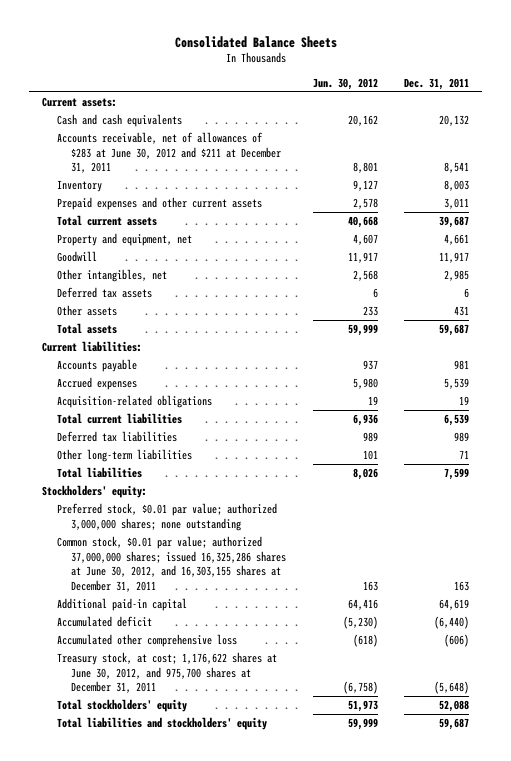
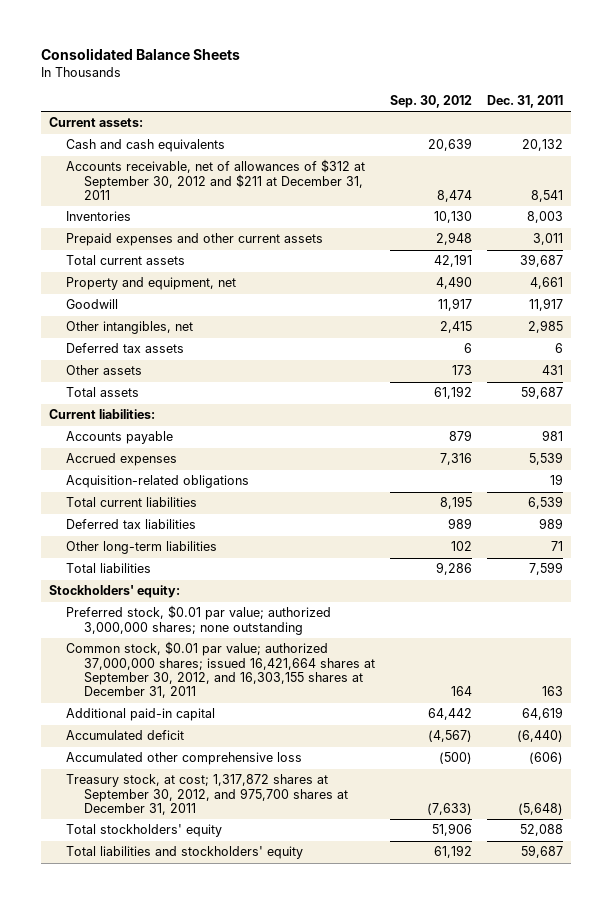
[312,77,378,90] Jun. 30, 2012 -> none
none -> [390,94,473,108] Sep. 30, 2012
[56,132,282,174] Accounts receivable, net of allowances of $283 at June 30, 2012 and $211 at December 31, 2011 -> [66,159,366,200] Accounts receivable, net of allowances of $312 at September 30, 2012 and $211 at December 31, 2011
[56,180,102,193] Inventory -> [66,211,132,222] Inventories
[56,536,287,592] Common stock, $0.01 par value; authorized 37,000,000 shares; issued 16,325,286 shares at June 30, 2012, and 16,303,155 shares at December 31, 2011 -> [66,641,375,699] Common stock, $0.01 par value; authorized 37,000,000 shares; issued 16,421,664 shares at September 30, 2012, and 16,303,155 shares at December 31, 2011
[56,652,277,694] Treasury stock, at cost; 1,176,622 shares at June 30, 2012, and 975,700 shares at December 31, 2011 -> [66,774,348,815] Treasury stock, at cost; 1,317,872 shares at September 30, 2012, and 975,700 shares at December 31, 2011

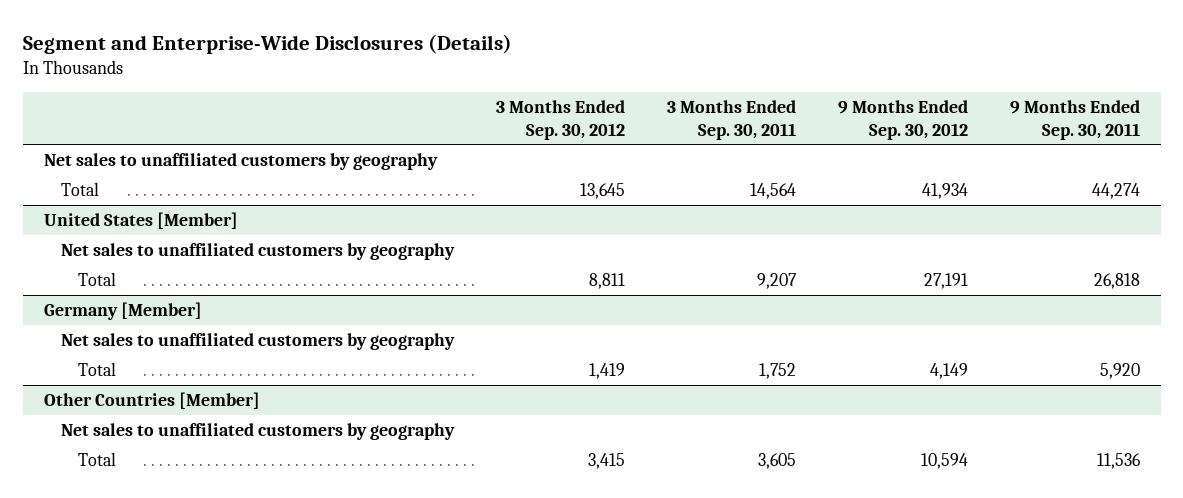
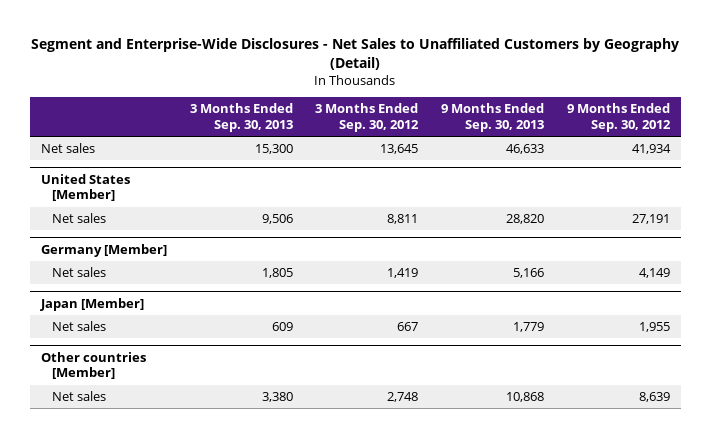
[22,34,512,55] Segment and Enterprise-Wide Disclosures (Details) -> [31,38,680,71] Segment and Enterprise-Wide Disclosures - Net Sales to Unaffiliated Customers by Geography (Detail)
[666,100,796,140] 3 Months Ended Sep. 30, 2011 -> none
[1009,100,1140,140] 9 Months Ended Sep. 30, 2011 -> none
none -> [189,103,293,132] 3 Months Ended Sep. 30, 2013
none -> [440,103,544,132] 9 Months Ended Sep. 30, 2013
[43,152,438,170] Net sales to unaffiliated customers by geography -> none
[60,181,99,196] Total -> [41,142,96,153] Net sales
[60,242,455,260] Net sales to unaffiliated customers by geography -> none
[77,271,116,286] Total -> [52,212,107,223] Net sales
[60,332,455,350] Net sales to unaffiliated customers by geography -> none
[60,422,455,440] Net sales to unaffiliated customers by geography -> none
[77,451,116,466] Total -> none
[77,361,116,376] Total -> [52,266,107,277] Net sales
none -> [40,297,145,311] Japan [Member]
none -> [52,320,107,331] Net sales
[43,391,260,409] Other Countries [Member] -> [41,351,147,380] Other countries [Member]
none -> [52,390,107,401] Net sales

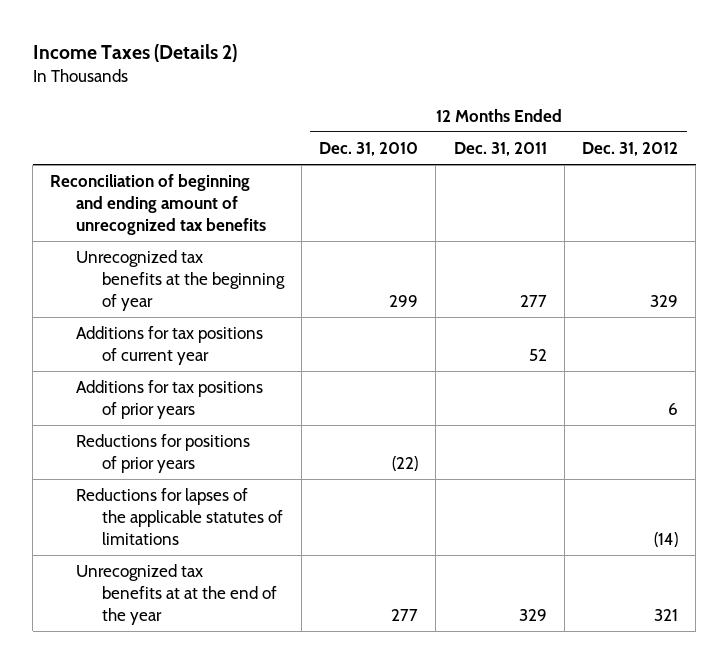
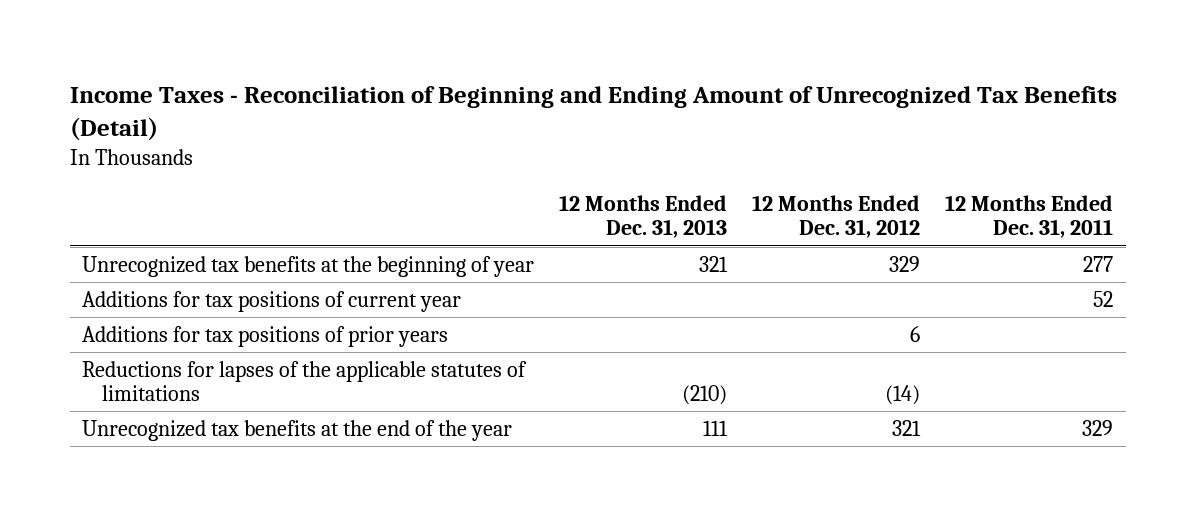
[32,44,237,63] Income Taxes (Details 2) -> [69,85,1117,142] Income Taxes - Reconciliation of Beginning and Ending Amount of Unrecognized Tax Benefits (Detail)
[319,142,419,157] Dec. 31, 2010 -> none
none -> [559,194,728,239] 12 Months Ended Dec. 31, 2013
[50,174,267,236] Reconciliation of beginning and ending amount of unrecognized tax benefits -> none
[76,434,251,474] Reductions for positions of prior years -> none
[76,564,277,626] Unrecognized tax benefits at at the end of the year -> [82,419,513,441] Unrecognized tax benefits at the end of the year

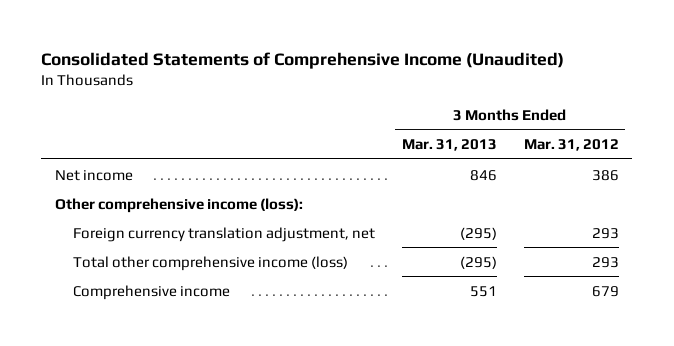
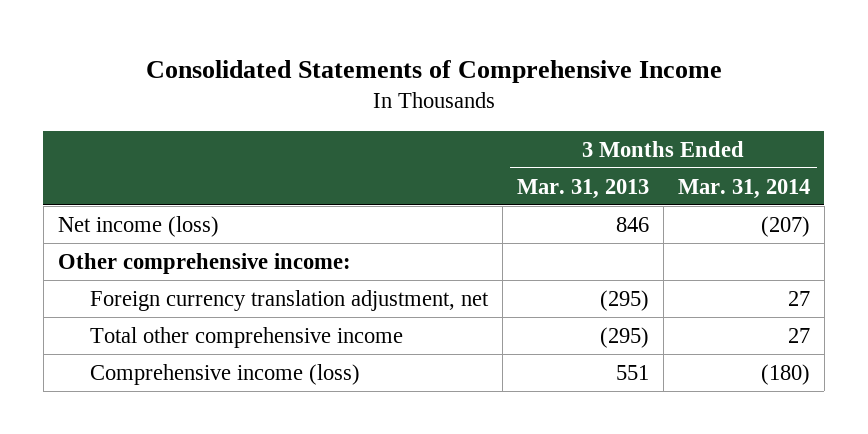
[41,51,565,69] Consolidated Statements of Comprehensive Income (Unaudited) -> [145,60,722,84] Consolidated Statements of Comprehensive Income
[523,138,619,151] Mar. 31, 2012 -> none
none -> [677,178,810,199] Mar. 31, 2014
[54,169,133,181] Net income -> [57,215,219,237] Net income (loss)
[54,197,303,213] Other comprehensive income (loss): -> [57,252,351,274] Other comprehensive income:
[72,255,348,271] Total other comprehensive income (loss) -> [89,326,403,348] Total other comprehensive income
[72,284,230,300] Comprehensive income -> [89,363,360,385] Comprehensive income (loss)

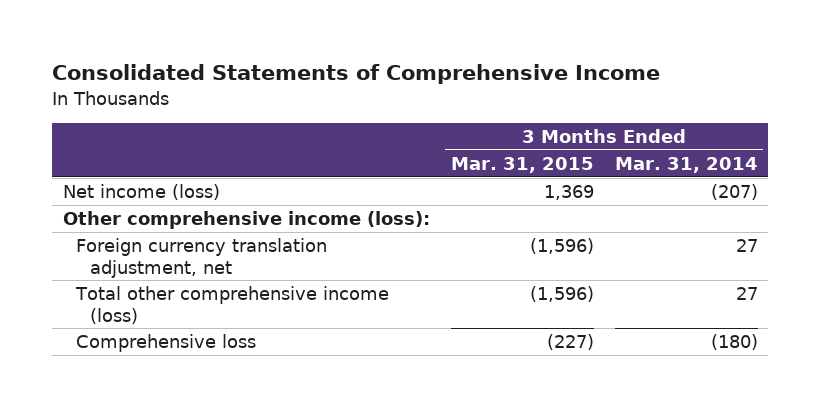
[516,178,649,199] Mar. 31, 2013 -> none
none -> [450,156,594,173] Mar. 31, 2015
[57,252,351,274] Other comprehensive income: -> [62,211,430,230] Other comprehensive income (loss):
[89,326,403,348] Total other comprehensive income -> [75,286,390,324] Total other comprehensive income (loss)
[89,363,360,385] Comprehensive income (loss) -> [76,334,257,353] Comprehensive loss

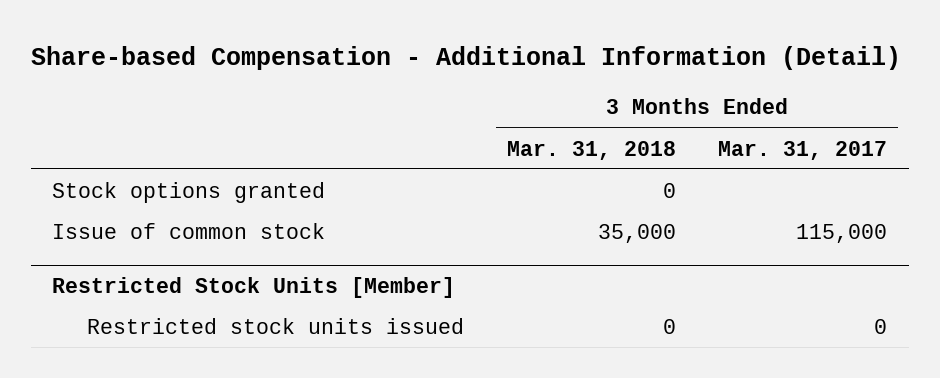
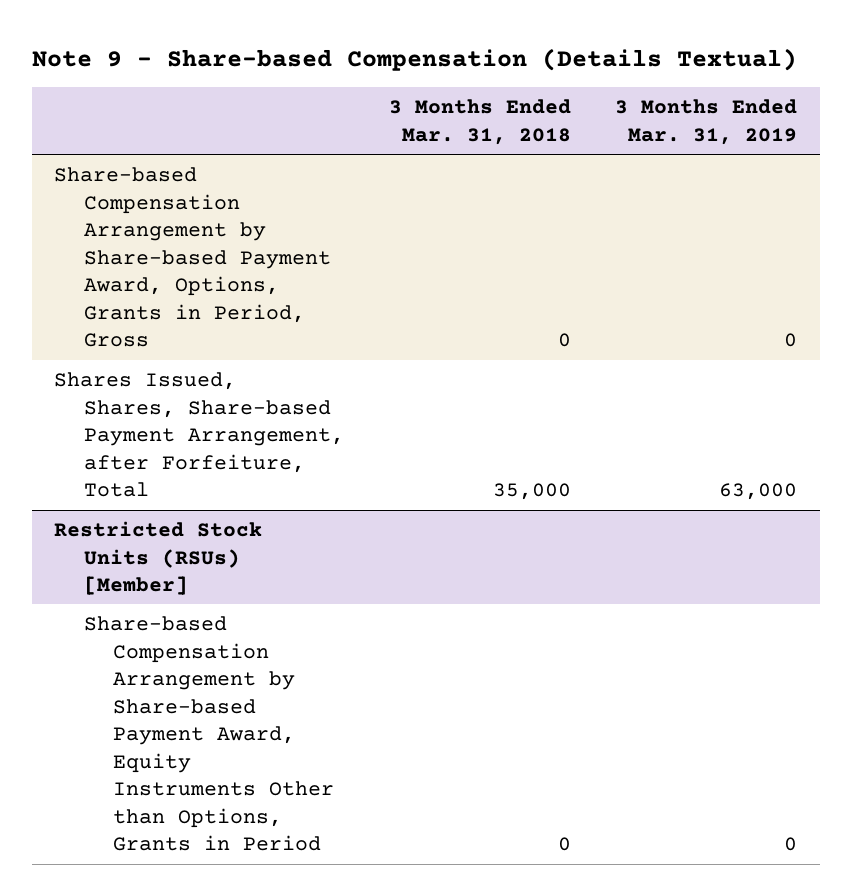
[30,45,901,70] Share-based Compensation - Additional Information (Detail) -> [32,47,798,71] Note 9 - Share-based Compensation (Details Textual)
[718,140,888,160] Mar. 31, 2017 -> none
none -> [615,99,798,145] 3 Months Ended Mar. 31, 2019
[52,181,326,203] Stock options granted -> [54,167,331,348] Share-based Compensation Arrangement by Share-based Payment Award, Options, Grants in Period, Gross
[52,222,326,239] Issue of common stock -> [54,372,344,498] Shares Issued, Shares, Share-based Payment Arrangement, after Forfeiture, Total
[52,276,456,298] Restricted Stock Units [Member] -> [54,521,263,596] Restricted Stock Units (RSUs) [Member]
[86,317,464,334] Restricted stock units issued -> [83,616,335,852] Share-based Compensation Arrangement by Share-based Payment Award, Equity Instruments Other than Options, Grants in Period

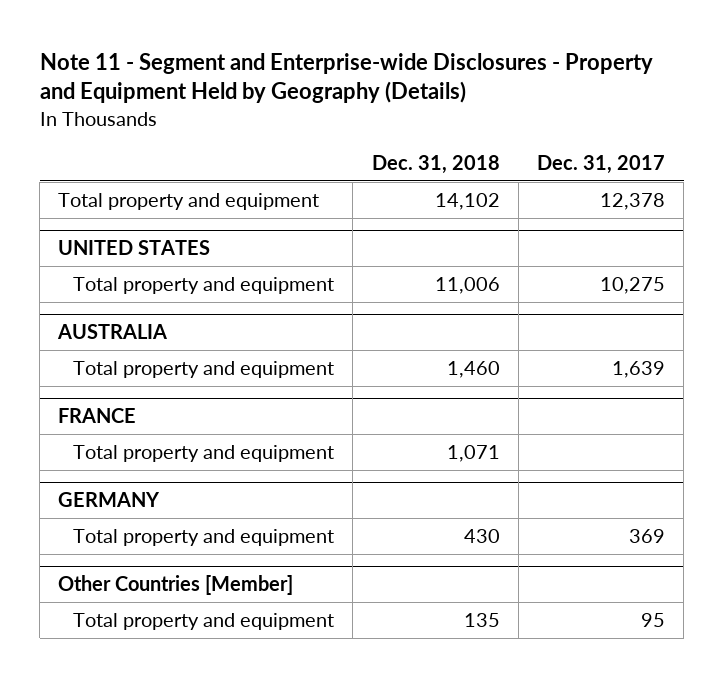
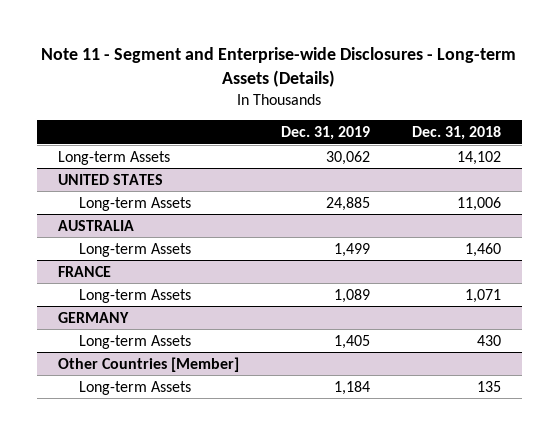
[39,52,653,104] Note 11 - Segment and Enterprise-wide Disclosures - Property and Equipment Held by Geography (Details) -> [41,47,517,88] Note 11 - Segment and Enterprise-wide Disclosures - Long-term Assets (Details)
[537,154,666,174] Dec. 31, 2017 -> none
none -> [280,126,370,141] Dec. 31, 2019
[58,192,320,210] Total property and equipment -> [57,150,170,165] Long-term Assets
[73,276,335,294] Total property and equipment -> [79,196,192,211] Long-term Assets
[73,360,335,378] Total property and equipment -> [79,242,192,257] Long-term Assets
[73,444,335,462] Total property and equipment -> [79,288,192,303] Long-term Assets
[73,528,335,546] Total property and equipment -> none
none -> [79,334,192,349] Long-term Assets
[73,612,335,630] Total property and equipment -> [79,380,192,395] Long-term Assets

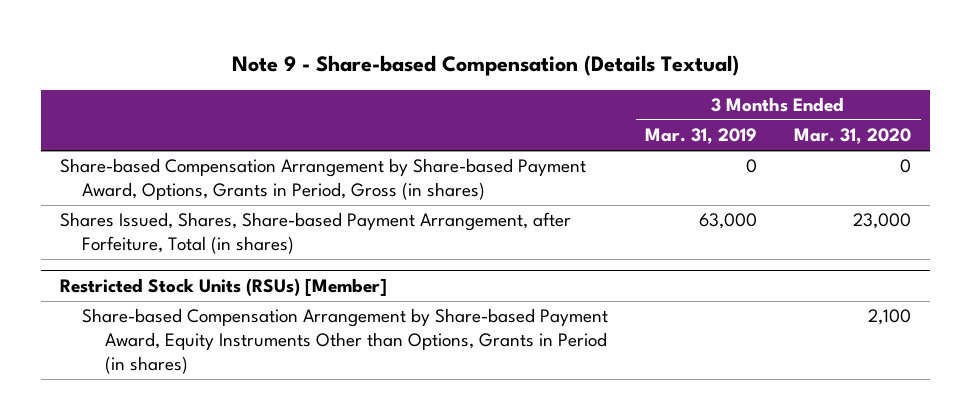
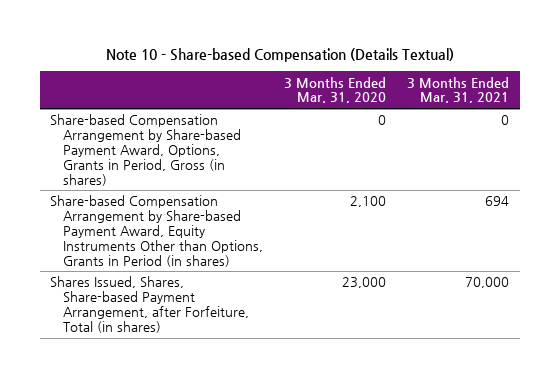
[231,54,739,76] Note 9 - Share-based Compensation (Details Textual) -> [105,47,454,62] Note 10 - Share-based Compensation (Details Textual)
[645,128,758,145] Mar. 31, 2019 -> none
none -> [407,76,510,104] 3 Months Ended Mar. 31, 2021
[59,278,387,297] Restricted Stock Units (RSUs) [Member] -> none
[59,212,571,255] Shares Issued, Shares, Share-based Payment Arrangement, after Forfeiture, Total (in shares) -> [50,276,249,333] Shares Issued, Shares, Share-based Payment Arrangement, after Forfeiture, Total (in shares)

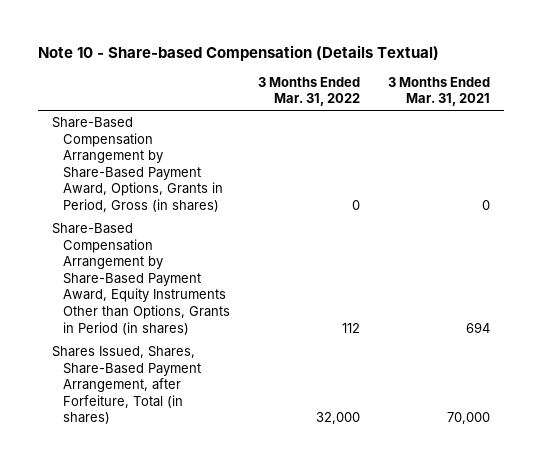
[283,76,386,104] 3 Months Ended Mar. 31, 2020 -> none
none -> [257,76,360,107] 3 Months Ended Mar. 31, 2022
[50,114,241,186] Share-based Compensation Arrangement by Share-based Payment Award, Options, Grants in Period, Gross (in shares) -> [51,117,223,213] Share-Based Compensation Arrangement by Share-Based Payment Award, Options, Grants in Period, Gross (in shares)
[50,195,263,267] Share-based Compensation Arrangement by Share-based Payment Award, Equity Instruments Other than Options, Grants in Period (in shares) -> [51,223,230,335] Share-Based Compensation Arrangement by Share-Based Payment Award, Equity Instruments Other than Options, Grants in Period (in shares)
[50,276,249,333] Shares Issued, Shares, Share-based Payment Arrangement, after Forfeiture, Total (in shares) -> [51,346,201,425] Shares Issued, Shares, Share-Based Payment Arrangement, after Forfeiture, Total (in shares)

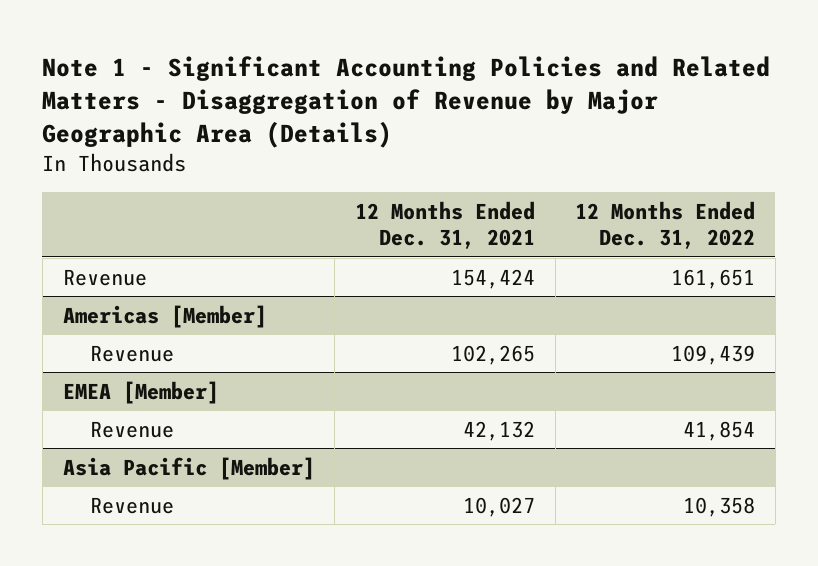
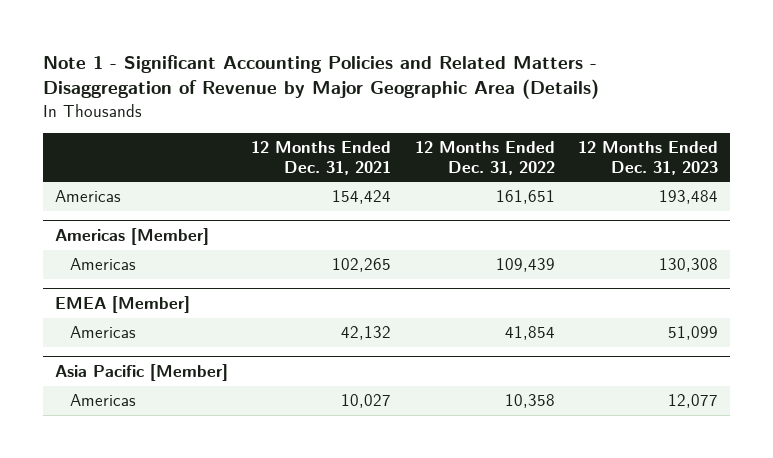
none -> [578,141,719,175] 12 Months Ended Dec. 31, 2023
[62,268,147,286] Revenue -> [55,190,122,203] Americas
[90,344,175,362] Revenue -> [69,258,136,271] Americas
[90,420,175,438] Revenue -> [69,326,136,339] Americas
[90,496,175,514] Revenue -> [69,394,136,407] Americas

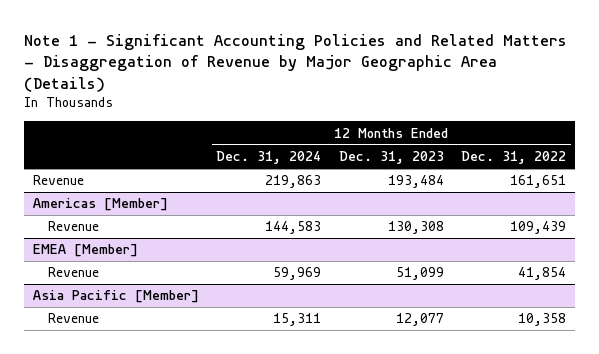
[251,141,392,175] 12 Months Ended Dec. 31, 2021 -> none
none -> [216,151,322,165] Dec. 31, 2024
[55,190,122,203] Americas -> [32,175,84,186] Revenue
[69,258,136,271] Americas -> [47,221,99,232] Revenue
[69,326,136,339] Americas -> [47,267,99,278] Revenue
[69,394,136,407] Americas -> [47,313,99,324] Revenue

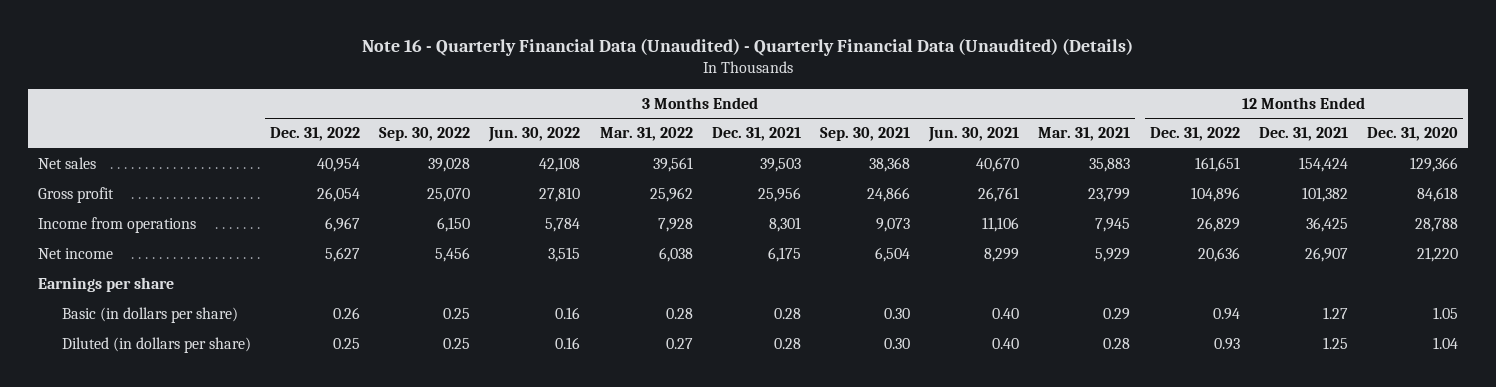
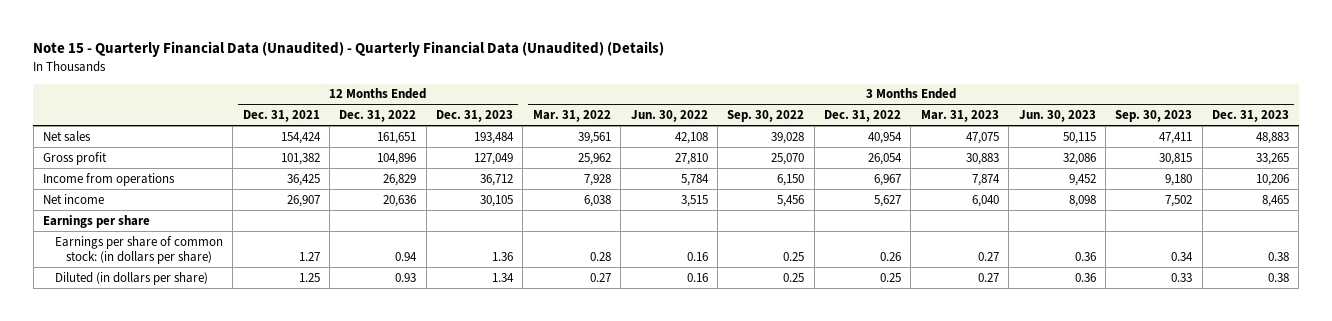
[362,38,1134,57] Note 16 - Quarterly Financial Data (Unaudited) - Quarterly Financial Data (Unaudited) (Details) -> [33,41,665,58] Note 15 - Quarterly Financial Data (Unaudited) - Quarterly Financial Data (Unaudited) (Details)
[711,127,801,142] Dec. 31, 2021 -> none
[820,127,911,142] Sep. 30, 2021 -> none
[928,127,1020,143] Jun. 30, 2021 -> none
[1038,127,1131,142] Mar. 31, 2021 -> none
[1367,127,1459,142] Dec. 31, 2020 -> none
none -> [436,110,514,123] Dec. 31, 2023
none -> [920,110,999,123] Mar. 31, 2023
none -> [1018,110,1096,123] Jun. 30, 2023
none -> [1115,110,1193,123] Sep. 30, 2023
none -> [1212,110,1290,123] Dec. 31, 2023
[61,307,238,324] Basic (in dollars per share) -> [54,235,223,264] Earnings per share of common stock: (in dollars per share)

